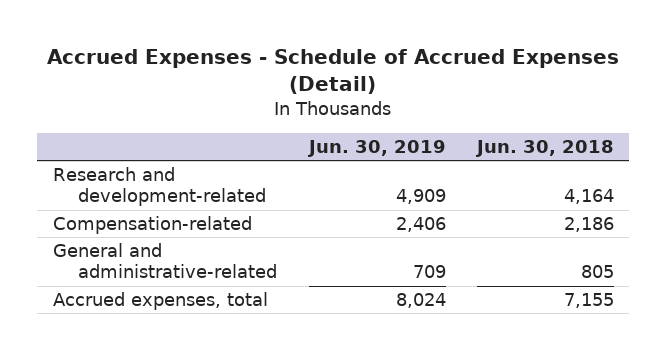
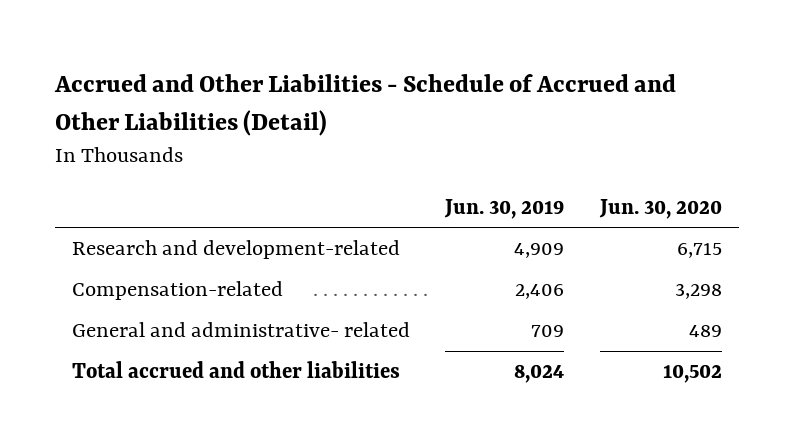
[47,49,620,95] Accrued Expenses - Schedule of Accrued Expenses (Detail) -> [53,74,676,136] Accrued and Other Liabilities - Schedule of Accrued and Other Liabilities (Detail)
[474,139,614,157] Jun. 30, 2018 -> none
none -> [598,198,722,219] Jun. 30, 2020
[52,243,278,279] General and administrative-related -> [72,322,411,338] General and administrative- related
[52,292,268,311] Accrued expenses, total -> [72,361,401,379] Total accrued and other liabilities

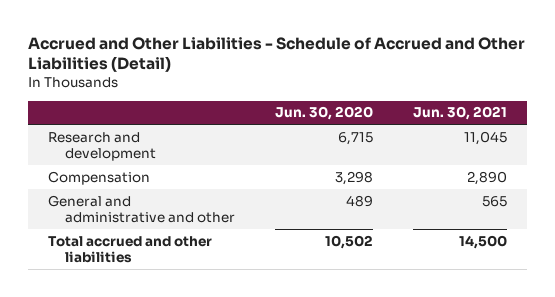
[444,198,565,219] Jun. 30, 2019 -> none
none -> [412,106,507,121] Jun. 30, 2021
[72,240,401,260] Research and development-related -> [47,131,156,162] Research and development
[72,281,284,301] Compensation-related -> [47,170,150,185] Compensation
[72,322,411,338] General and administrative- related -> [47,194,235,224] General and administrative and other

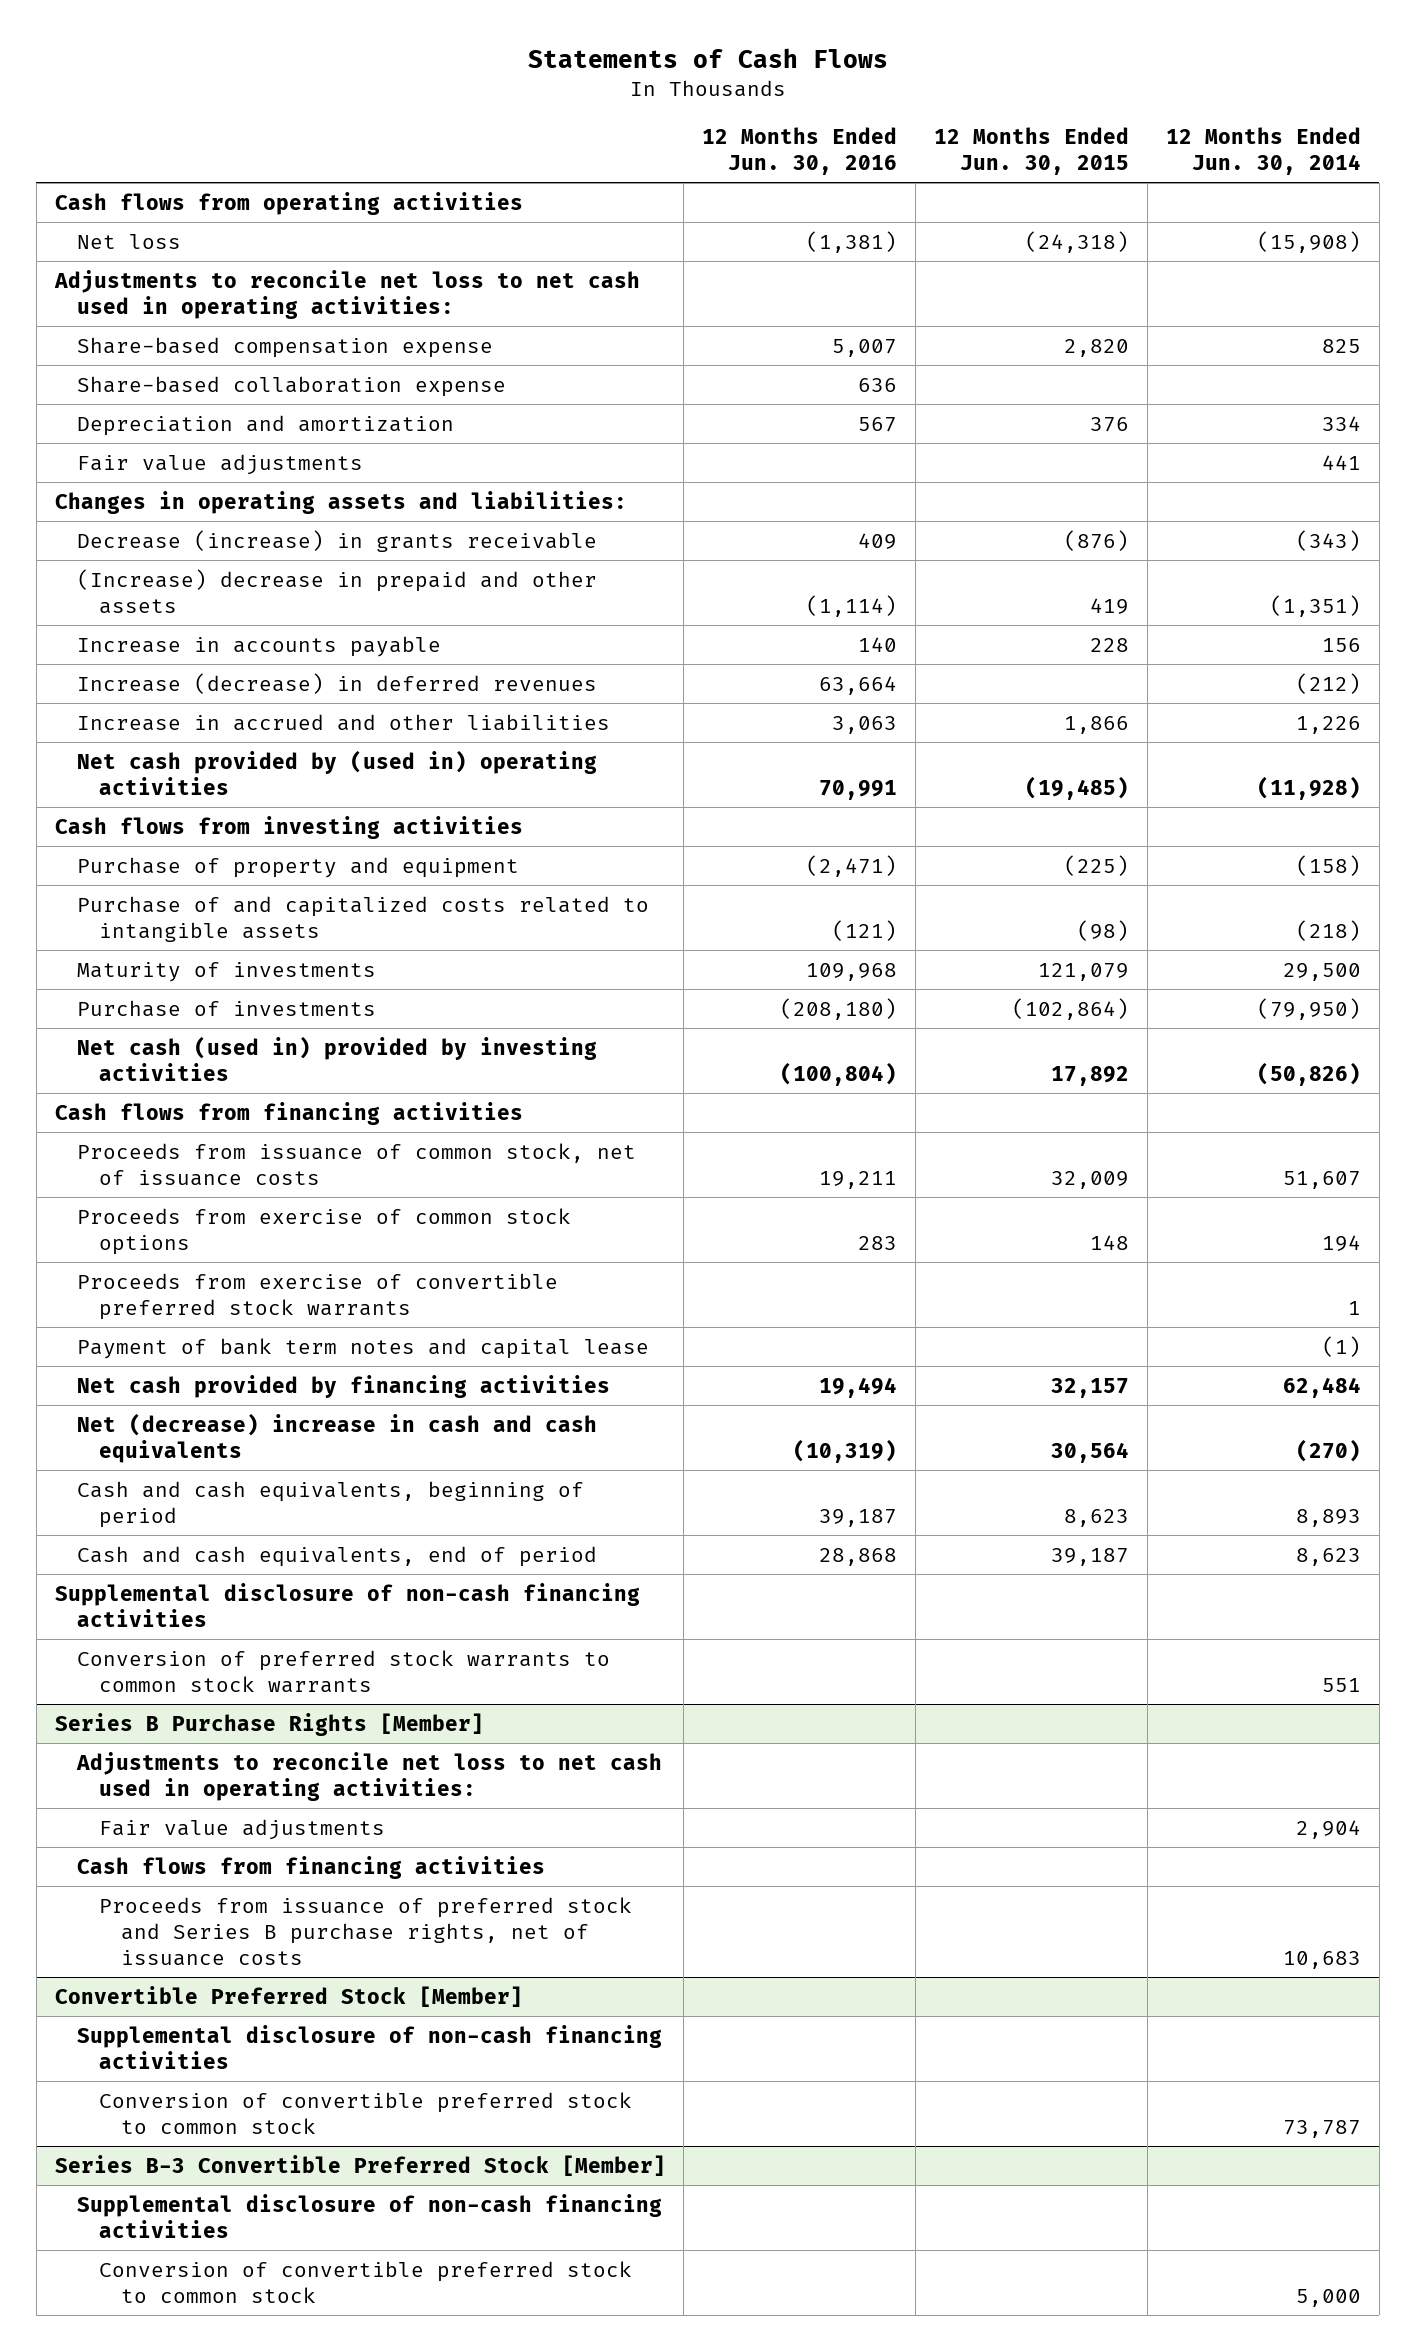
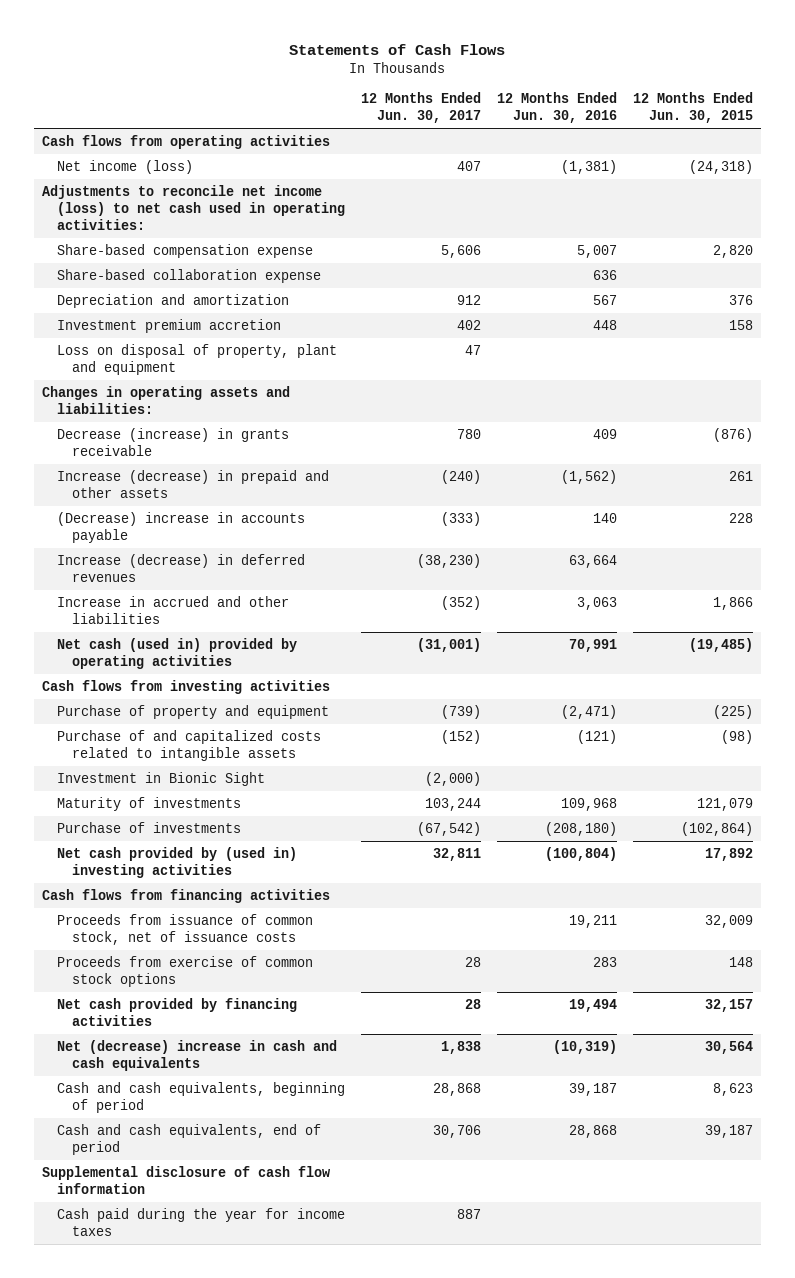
[1166,126,1362,175] 12 Months Ended Jun. 30, 2014 -> none
none -> [360,92,481,124] 12 Months Ended Jun. 30, 2017
[76,233,181,249] Net loss -> [56,159,193,174] Net income (loss)
[53,269,640,319] Adjustments to reconcile net loss to net cash used in operating activities: -> [42,184,345,231] Adjustments to reconcile net income (loss) to net cash used in operating activities:
[76,453,363,475] Fair value adjustments -> none
none -> [56,318,281,333] Investment premium accretion
none -> [56,343,337,375] Loss on disposal of property, plant and equipment
[76,568,597,614] (Increase) decrease in prepaid and other assets -> [56,469,329,498] Increase (decrease) in prepaid and other assets
[806,594,898,617] (1,114) -> [560,469,617,484] (1,562)
[1090,597,1130,614] 419 -> [728,470,753,481] 261
[76,635,441,657] Increase in accounts payable -> [56,511,305,543] (Decrease) increase in accounts payable
[76,749,597,795] Net cash provided by (used in) operating activities -> [56,637,297,669] Net cash (used in) provided by operating activities
none -> [56,771,265,786] Investment in Bionic Sight
[76,1035,597,1081] Net cash (used in) provided by investing activities -> [56,846,297,878] Net cash provided by (used in) investing activities
[76,1272,558,1320] Proceeds from exercise of convertible preferred stock warrants -> none
[76,1337,649,1359] Payment of bank term notes and capital lease -> none
[54,1582,640,1627] Supplemental disclosure of non-cash financing activities -> none
[76,1649,610,1693] Conversion of preferred stock warrants to common stock warrants -> none
[54,1712,484,1736] Series B Purchase Rights [Member] -> none
[75,1751,662,1801] Adjustments to reconcile net loss to net cash used in operating activities: -> none
[99,1818,386,1840] Fair value adjustments -> none
[76,1855,545,1879] Cash flows from financing activities -> none
[99,1896,633,1967] Proceeds from issuance of preferred stock and Series B purchase rights, net of issuance costs -> none
[54,1985,523,2007] Convertible Preferred Stock [Member] -> none
[76,2024,662,2069] Supplemental disclosure of non-cash financing activities -> none
[99,2091,633,2134] Conversion of convertible preferred stock to common stock -> none
[54,2154,666,2176] Series B-3 Convertible Preferred Stock [Member] -> none
[76,2193,662,2238] Supplemental disclosure of non-cash financing activities -> none
[99,2260,633,2303] Conversion of convertible preferred stock to common stock -> none
none -> [42,1165,332,1194] Supplemental disclosure of cash flow information
none -> [56,1207,345,1236] Cash paid during the year for income taxes

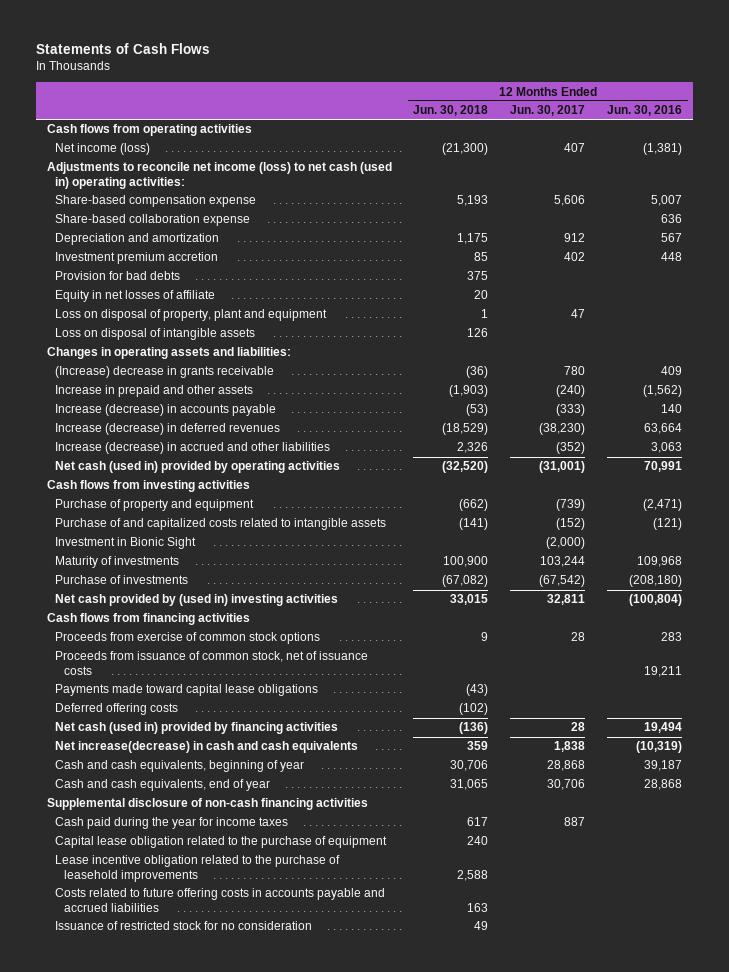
[632,92,753,124] 12 Months Ended Jun. 30, 2015 -> none
none -> [413,105,489,117] Jun. 30, 2018
[42,184,345,231] Adjustments to reconcile net income (loss) to net cash used in operating activities: -> [46,162,392,189] Adjustments to reconcile net income (loss) to net cash (used in) operating activities:
none -> [55,271,181,281] Provision for bad debts
none -> [55,290,216,303] Equity in net losses of affiliate
none -> [55,328,256,341] Loss on disposal of intangible assets
[56,427,289,456] Decrease (increase) in grants receivable -> [55,366,275,379] (Increase) decrease in grants receivable
[56,469,329,498] Increase (decrease) in prepaid and other assets -> [55,385,254,398] Increase in prepaid and other assets
[56,511,305,543] (Decrease) increase in accounts payable -> [55,404,277,417] Increase (decrease) in accounts payable
[56,595,289,624] Increase in accrued and other liabilities -> [55,442,331,455] Increase (decrease) in accrued and other liabilities
[56,913,313,945] Proceeds from issuance of common stock, net of issuance costs -> [55,651,369,675] Proceeds from issuance of common stock, net of issuance costs
none -> [55,684,319,697] Payments made toward capital lease obligations
none -> [55,703,179,716] Deferred offering costs
[56,997,297,1026] Net cash provided by financing activities -> [55,722,339,735] Net cash (used in) provided by financing activities
[56,1039,337,1071] Net (decrease) increase in cash and cash equivalents -> [55,741,359,754] Net increase(decrease) in cash and cash equivalents
[56,1081,345,1113] Cash and cash equivalents, beginning of period -> [55,760,305,773] Cash and cash equivalents, beginning of year
[56,1123,321,1155] Cash and cash equivalents, end of period -> [55,779,271,792] Cash and cash equivalents, end of year
[42,1165,332,1194] Supplemental disclosure of cash flow information -> [46,798,368,811] Supplemental disclosure of non-cash financing activities
none -> [55,836,388,849] Capital lease obligation related to the purchase of equipment
none -> [55,855,341,882] Lease incentive obligation related to the purchase of leasehold improvements
none -> [55,888,386,912] Costs related to future offering costs in accounts payable and accrued liabilities
none -> [55,921,313,931] Issuance of restricted stock for no consideration

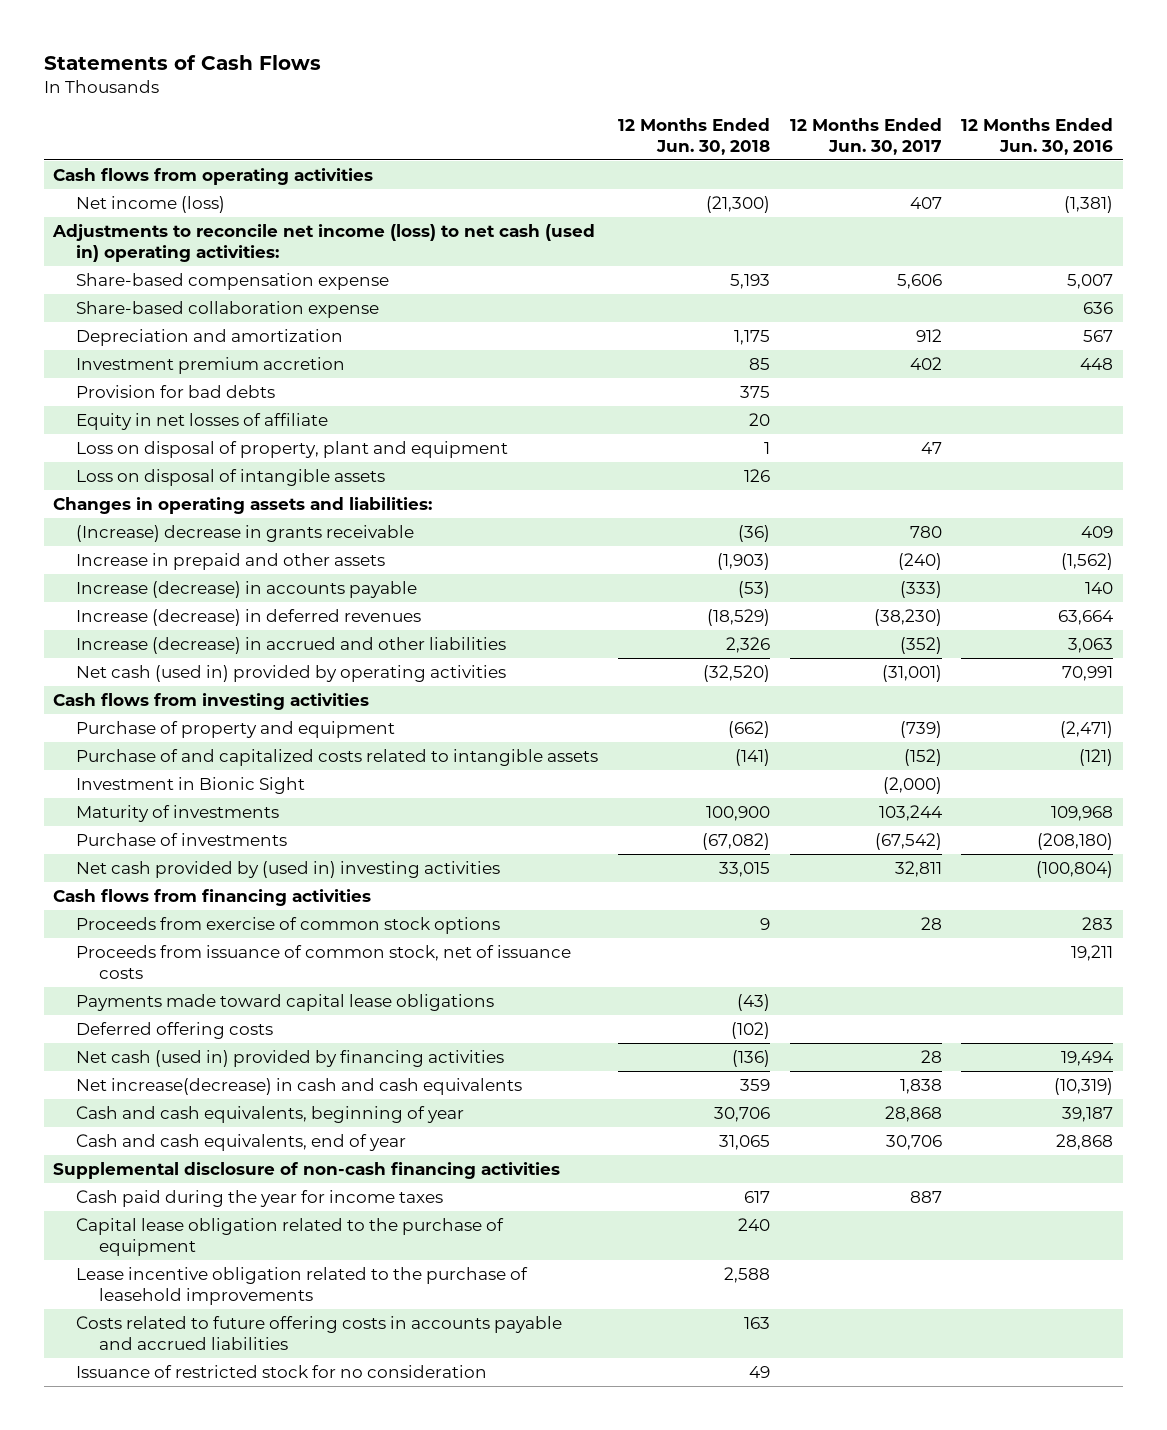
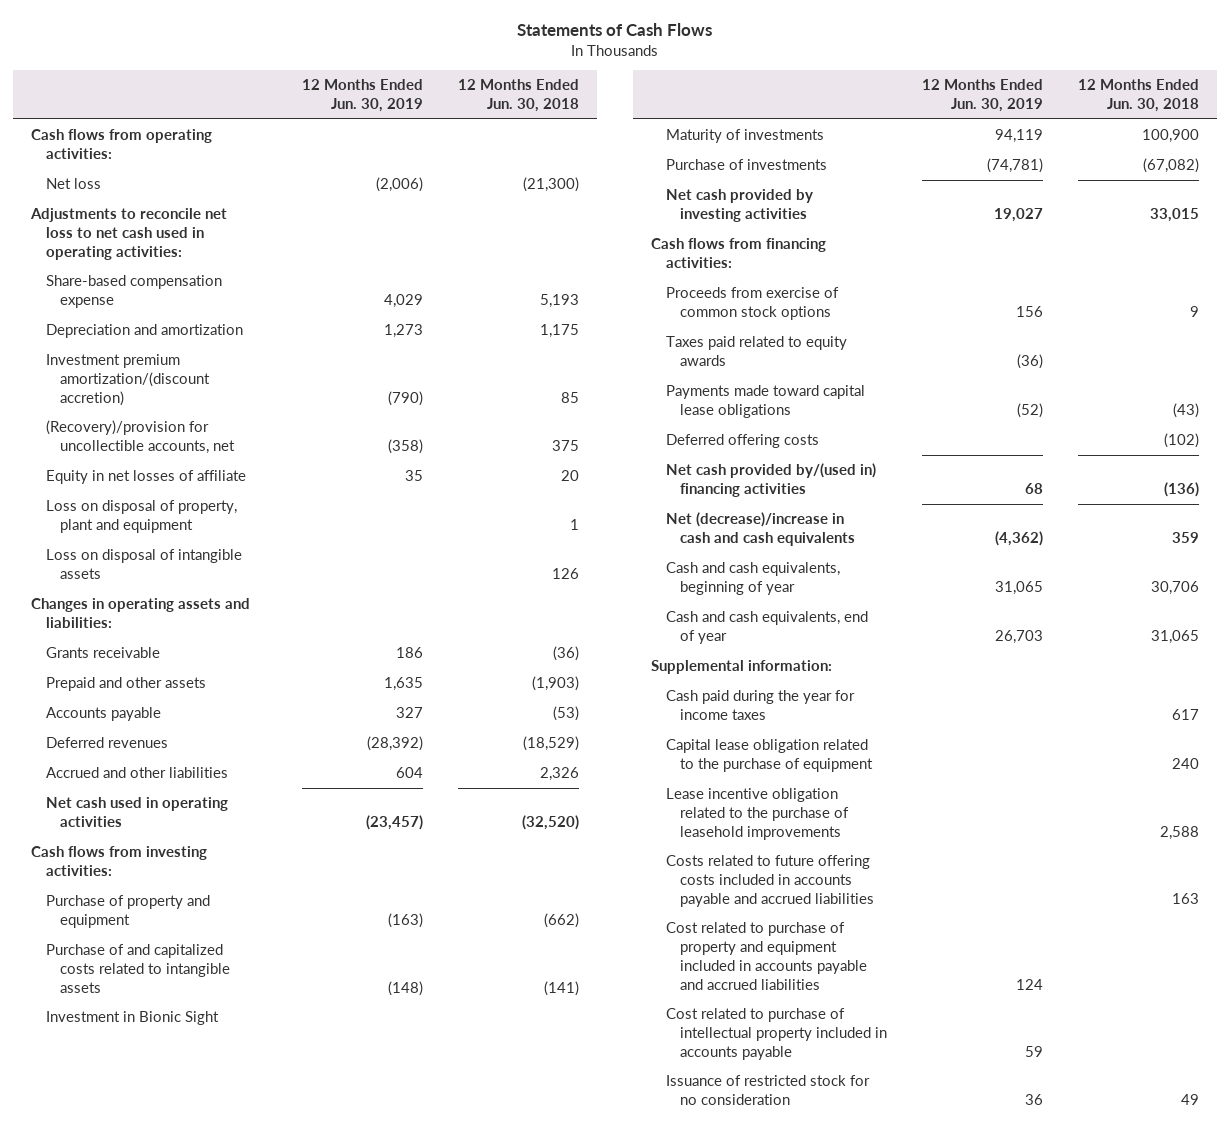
[789,117,942,155] 12 Months Ended Jun. 30, 2017 -> none
[961,117,1114,155] 12 Months Ended Jun. 30, 2016 -> none
none -> [302,79,424,113] 12 Months Ended Jun. 30, 2019
[53,168,374,186] Cash flows from operating activities -> [30,129,212,159] Cash flows from operating activities:
[76,196,226,214] Net income (loss) -> [45,178,101,190] Net loss
[52,224,596,262] Adjustments to reconcile net income (loss) to net cash (used in) operating activities: -> [29,208,227,260] Adjustments to reconcile net loss to net cash used in operating activities:
[76,301,380,319] Share-based collaboration expense -> none
[76,357,346,375] Investment premium accretion -> [45,354,211,406] Investment premium amortization/(discount accretion)
[76,385,276,399] Provision for bad debts -> [45,420,236,454] (Recovery)/provision for uncollectible accounts, net
[76,525,415,543] (Increase) decrease in grants receivable -> [45,647,160,659] Grants receivable
[76,553,386,571] Increase in prepaid and other assets -> [45,677,206,692] Prepaid and other assets
[76,581,418,599] Increase (decrease) in accounts payable -> [45,707,161,722] Accounts payable
[76,609,422,627] Increase (decrease) in deferred revenues -> [45,737,168,749] Deferred revenues
[76,637,507,655] Increase (decrease) in accrued and other liabilities -> [45,767,228,779] Accrued and other liabilities
[76,665,507,683] Net cash (used in) provided by operating activities -> [45,797,228,827] Net cash used in operating activities
[53,693,370,711] Cash flows from investing activities -> [30,846,207,876] Cash flows from investing activities:
[76,861,501,879] Net cash provided by (used in) investing activities -> [665,189,813,222] Net cash provided by investing activities
[53,889,372,907] Cash flows from financing activities -> [650,238,826,268] Cash flows from financing activities:
[76,945,572,979] Proceeds from issuance of common stock, net of issuance costs -> none
none -> [665,336,847,366] Taxes paid related to equity awards
[76,1050,505,1068] Net cash (used in) provided by financing activities -> [665,463,876,497] Net cash provided by/(used in) financing activities
[76,1078,523,1096] Net increase(decrease) in cash and cash equivalents -> [665,512,856,546] Net (decrease)/increase in cash and cash equivalents
[53,1162,561,1180] Supplemental disclosure of non-cash financing activities -> none
none -> [650,660,832,675] Supplemental information:
[76,1316,563,1350] Costs related to future offering costs in accounts payable and accrued liabilities -> [665,855,875,907] Costs related to future offering costs included in accounts payable and accrued liabilities
none -> [665,922,868,990] Cost related to purchase of property and equipment included in accounts payable and accrued liabilities
none -> [665,1008,888,1060] Cost related to purchase of intellectual property included in accounts payable

